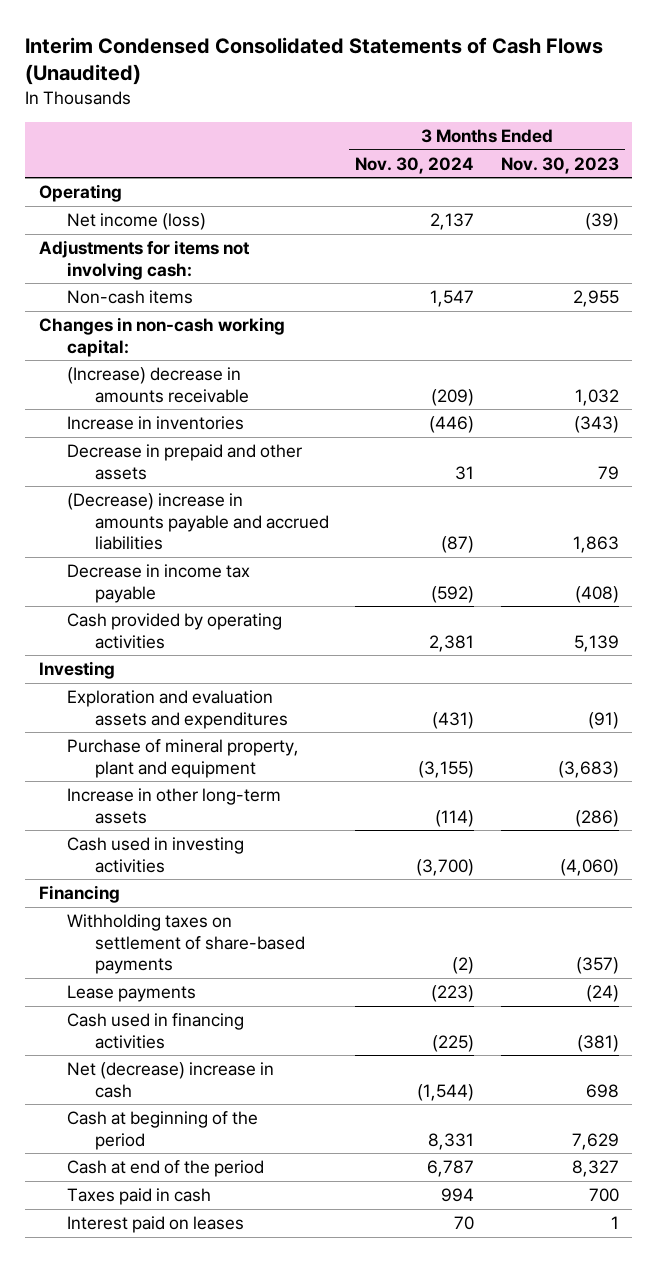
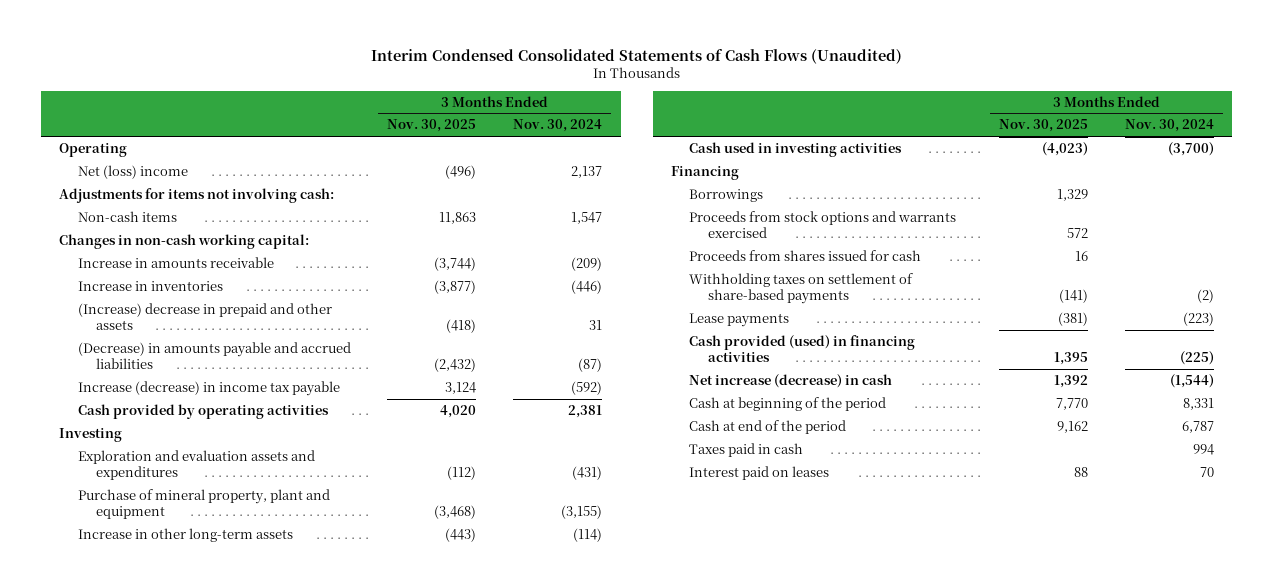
[500,156,619,174] Nov. 30, 2023 -> none
none -> [387,119,477,133] Nov. 30, 2025
[66,213,206,231] Net income (loss) -> [77,164,188,179] Net (loss) income
[66,367,249,403] (Increase) decrease in amounts receivable -> [77,256,274,268] Increase in amounts receivable
[66,444,302,480] Decrease in prepaid and other assets -> [77,302,332,331] (Increase) decrease in prepaid and other assets
[66,493,329,551] (Decrease) increase in amounts payable and accrued liabilities -> [77,341,351,370] (Decrease) in amounts payable and accrued liabilities
[66,564,250,603] Decrease in income tax payable -> [77,380,340,396] Increase (decrease) in income tax payable
none -> [689,188,764,202] Borrowings
none -> [689,210,957,239] Proceeds from stock options and warrants exercised
none -> [689,249,922,261] Proceeds from shares issued for cash
[66,1013,244,1049] Cash used in financing activities -> [689,334,916,363] Cash provided (used) in financing activities
[66,1062,274,1098] Net (decrease) increase in cash -> [689,373,893,388] Net increase (decrease) in cash

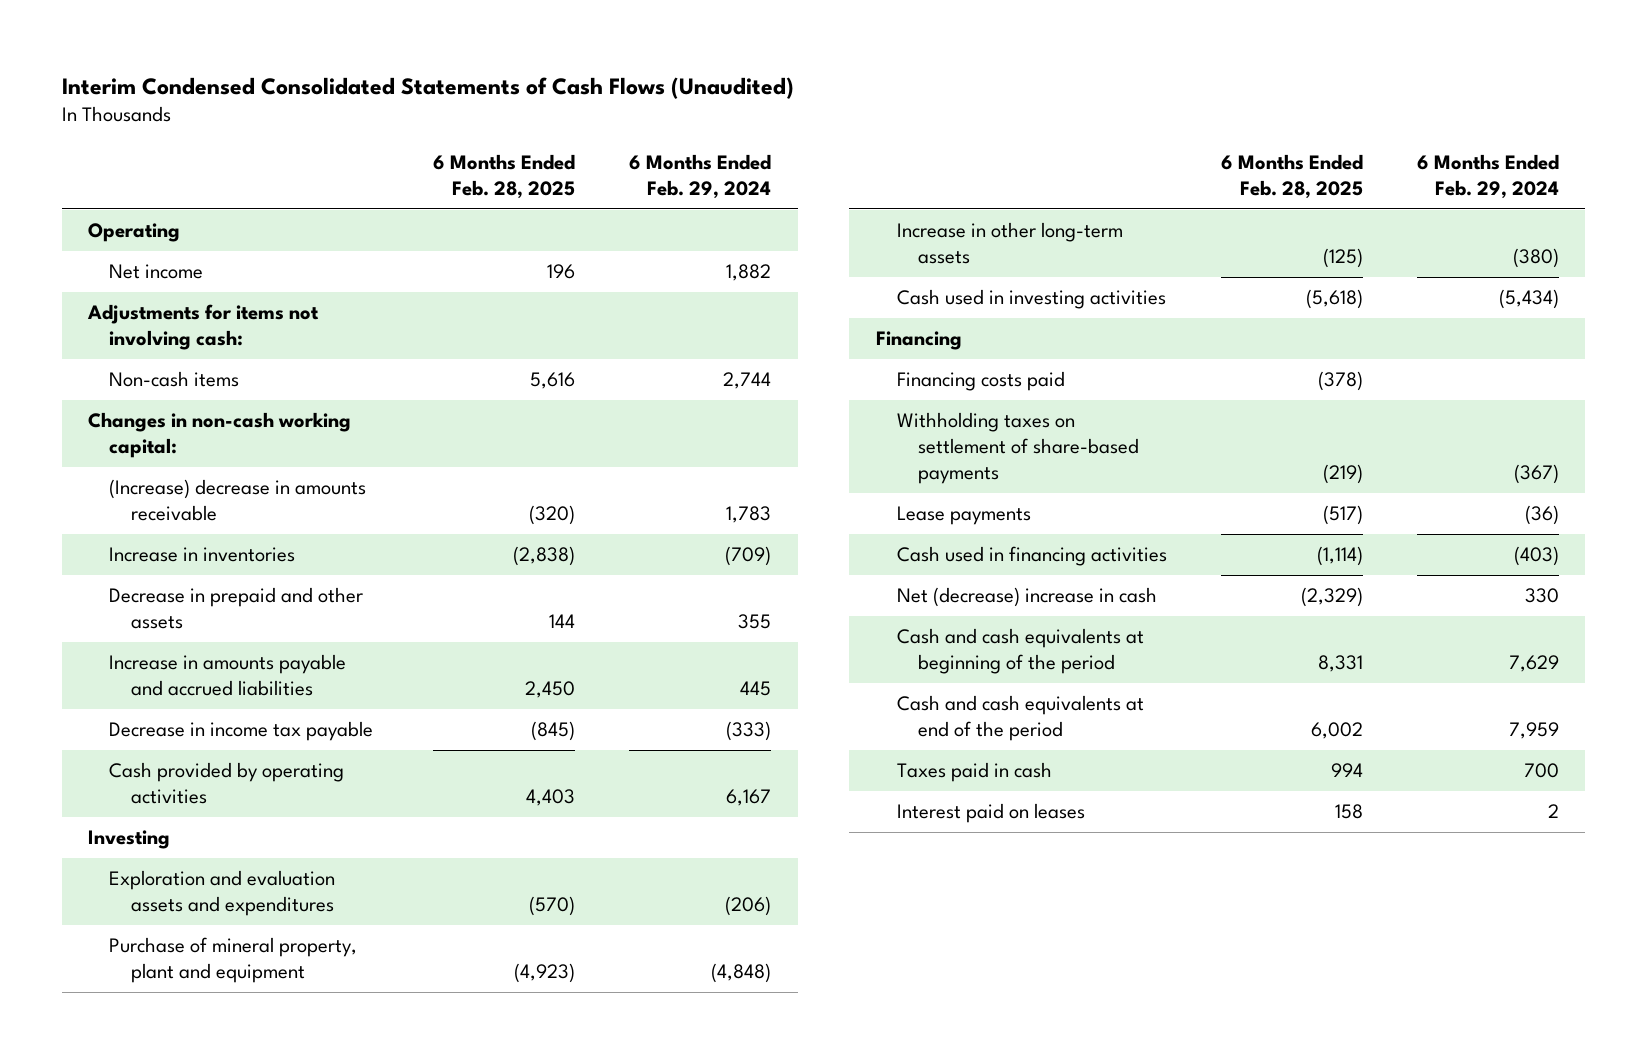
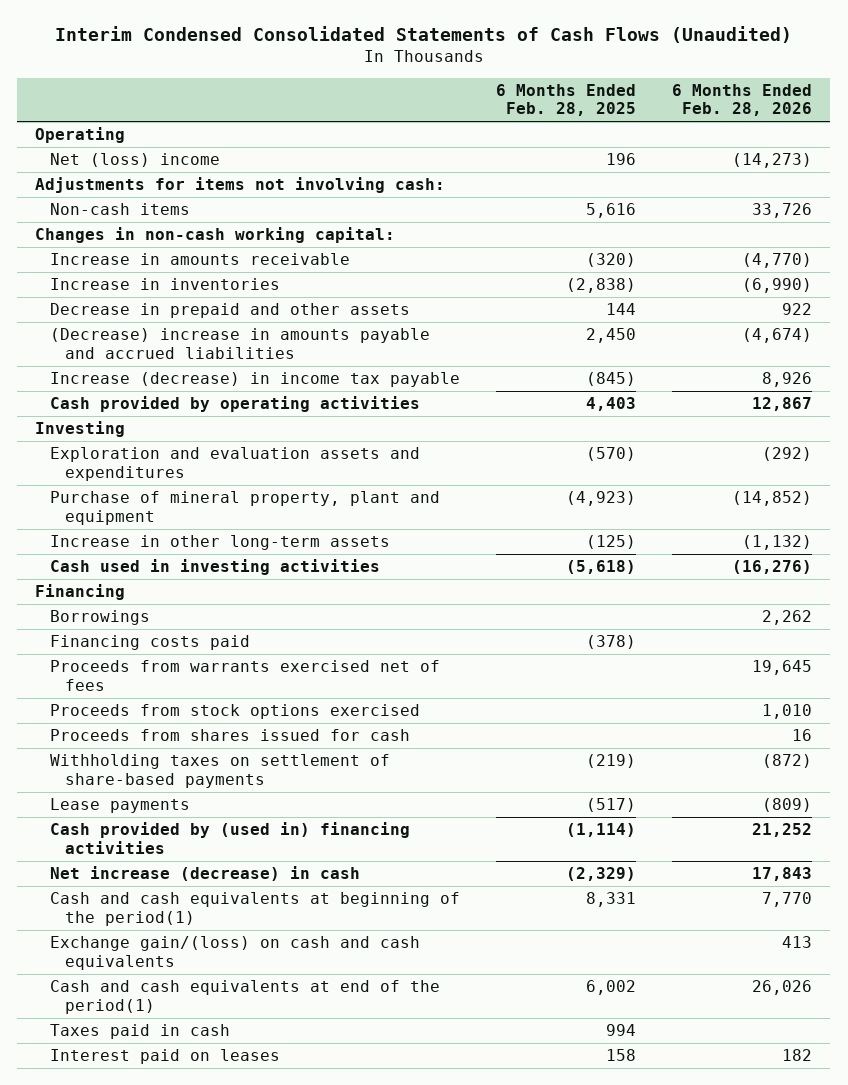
[628,154,771,200] 6 Months Ended Feb. 29, 2024 -> none
none -> [672,83,813,117] 6 Months Ended Feb. 28, 2026
[109,264,204,280] Net income -> [50,153,221,168] Net (loss) income
[109,479,367,522] (Increase) decrease in amounts receivable -> [50,253,351,266] Increase in amounts receivable
[109,654,347,697] Increase in amounts payable and accrued liabilities -> [50,328,431,359] (Decrease) increase in amounts payable and accrued liabilities
[109,721,374,742] Decrease in income tax payable -> [50,372,461,388] Increase (decrease) in income tax payable
none -> [50,610,151,626] Borrowings
none -> [50,660,441,691] Proceeds from warrants exercised net of fees
none -> [50,704,421,720] Proceeds from stock options exercised
none -> [50,729,411,742] Proceeds from shares issued for cash
[897,546,1168,567] Cash used in financing activities -> [50,822,411,854] Cash provided by (used in) financing activities
[897,587,1158,608] Net (decrease) increase in cash -> [50,866,361,882] Net increase (decrease) in cash
[897,628,1145,675] Cash and cash equivalents at beginning of the period -> [50,892,461,926] Cash and cash equivalents at beginning of the period(1)
none -> [50,936,421,970] Exchange gain/(loss) on cash and cash equivalents
[897,695,1145,742] Cash and cash equivalents at end of the period -> [50,980,441,1014] Cash and cash equivalents at end of the period(1)

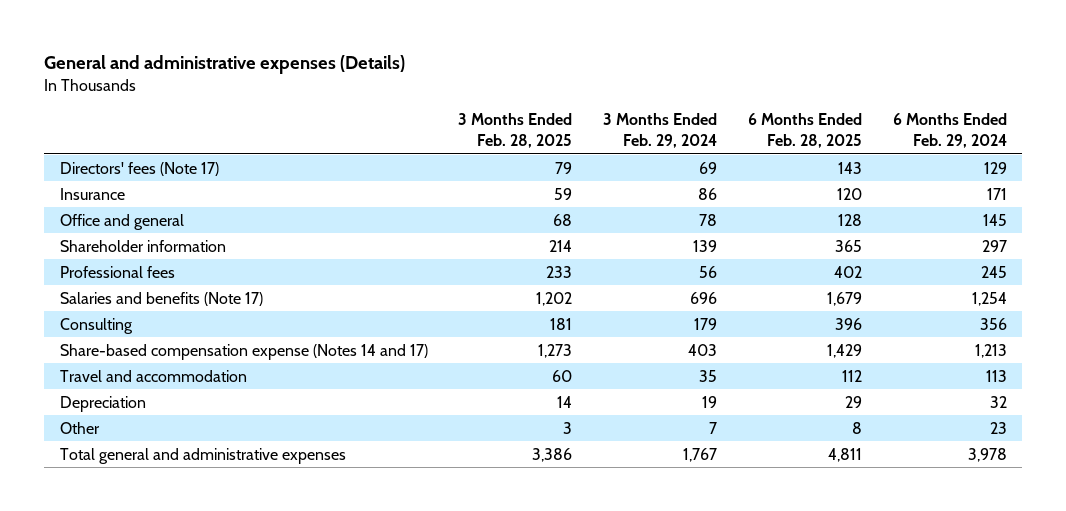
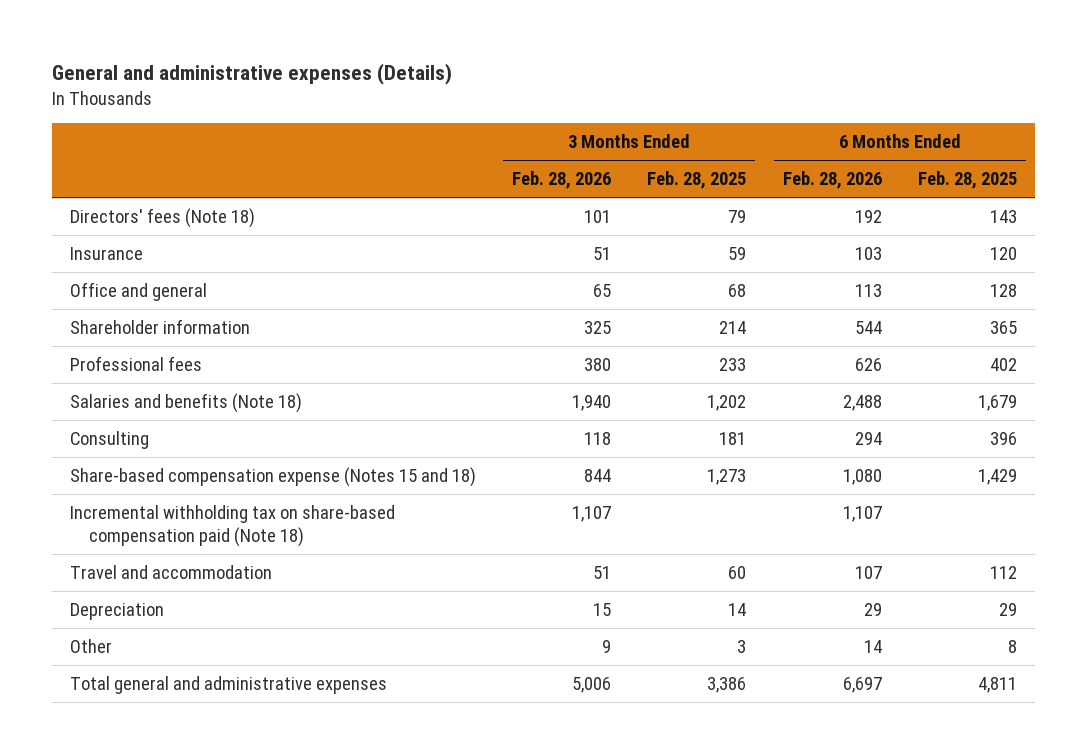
[603,113,718,149] 3 Months Ended Feb. 29, 2024 -> none
[892,113,1007,149] 6 Months Ended Feb. 29, 2024 -> none
none -> [512,171,612,190] Feb. 28, 2026
none -> [782,171,882,190] Feb. 28, 2026
[59,161,219,176] Directors' fees (Note 17) -> [69,207,255,228] Directors' fees (Note 18)
[59,291,263,306] Salaries and benefits (Note 17) -> [69,392,302,413] Salaries and benefits (Note 18)
[59,343,428,360] Share-based compensation expense (Notes 14 and 17) -> [69,466,476,487] Share-based compensation expense (Notes 15 and 18)
none -> [69,504,395,547] Incremental withholding tax on share-based compensation paid (Note 18)

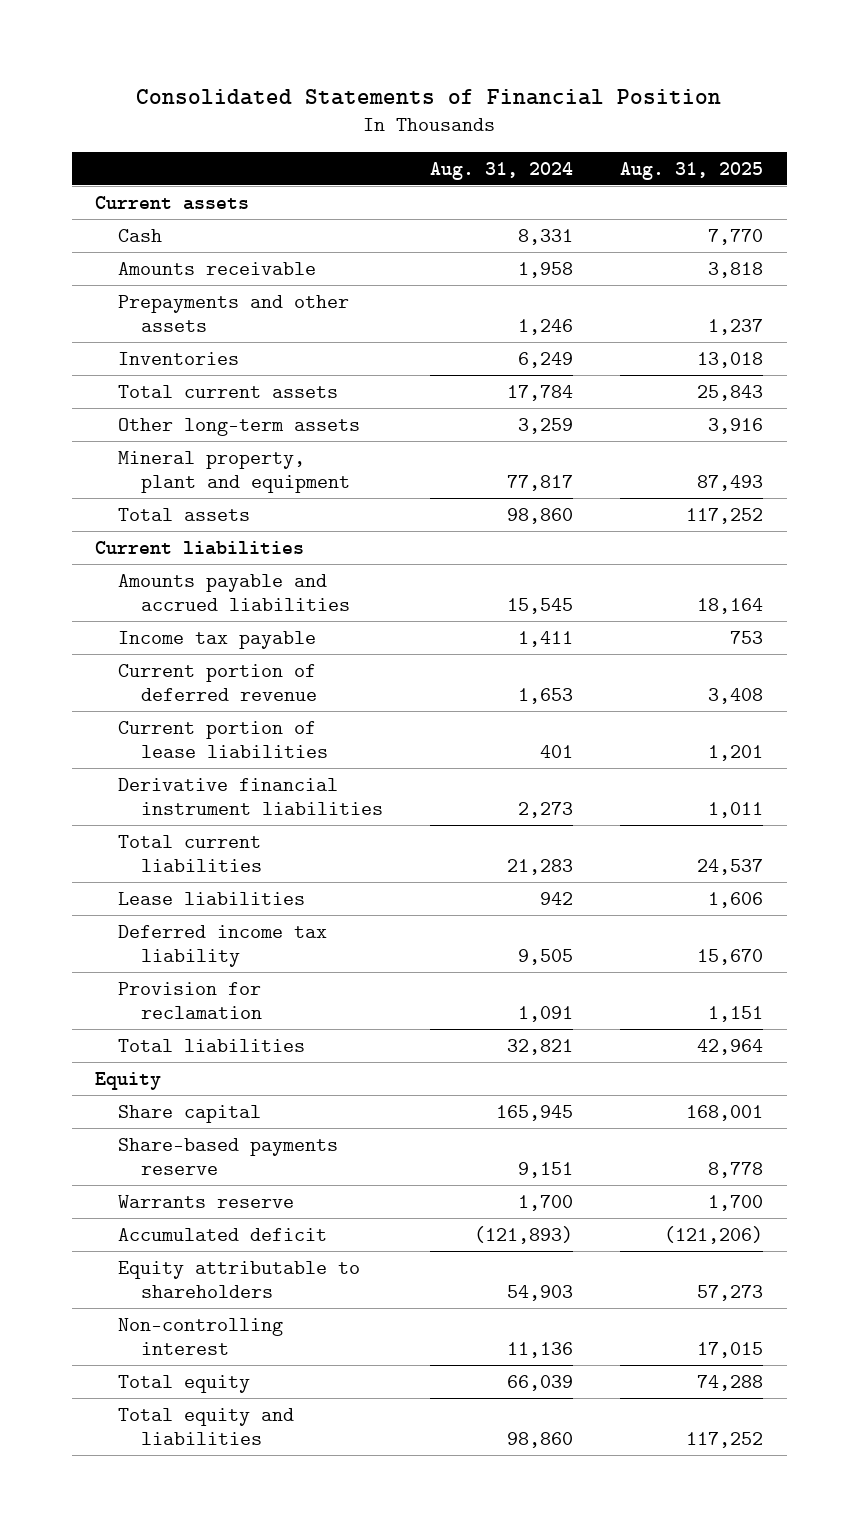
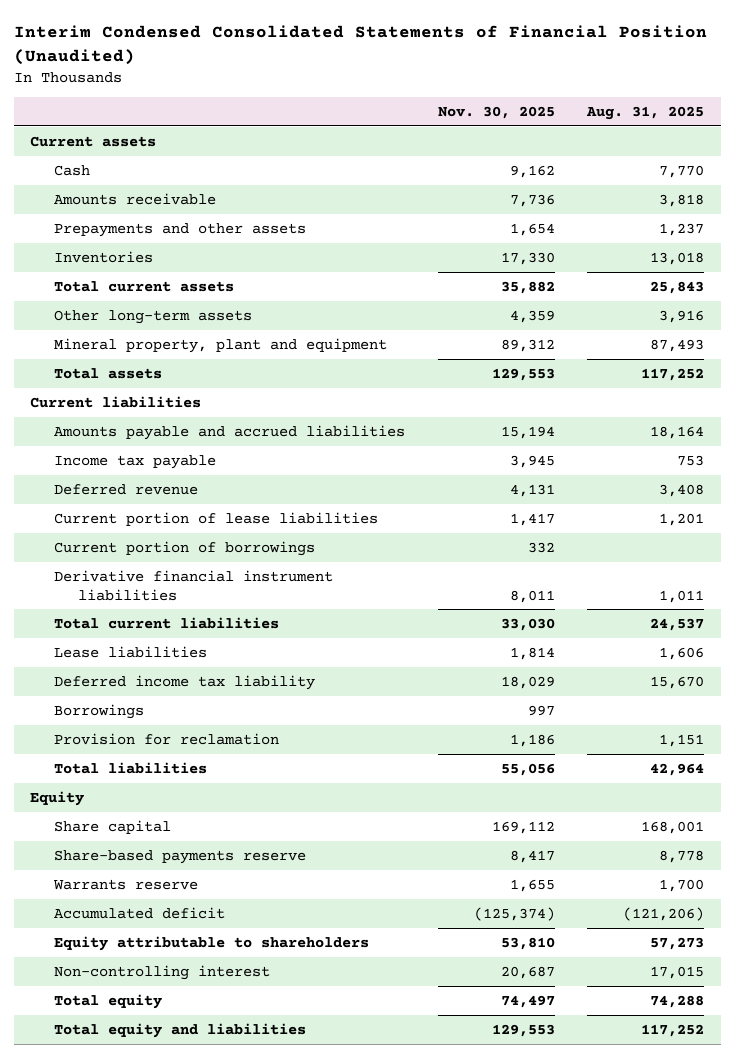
[136,88,722,105] Consolidated Statements of Financial Position -> [13,25,707,66] Interim Condensed Consolidated Statements of Financial Position (Unaudited)
[430,161,574,180] Aug. 31, 2024 -> none
none -> [437,105,555,119] Nov. 30, 2025
[118,663,318,701] Current portion of deferred revenue -> [53,483,198,495] Deferred revenue
none -> [53,540,315,556] Current portion of borrowings
none -> [53,703,144,719] Borrowings

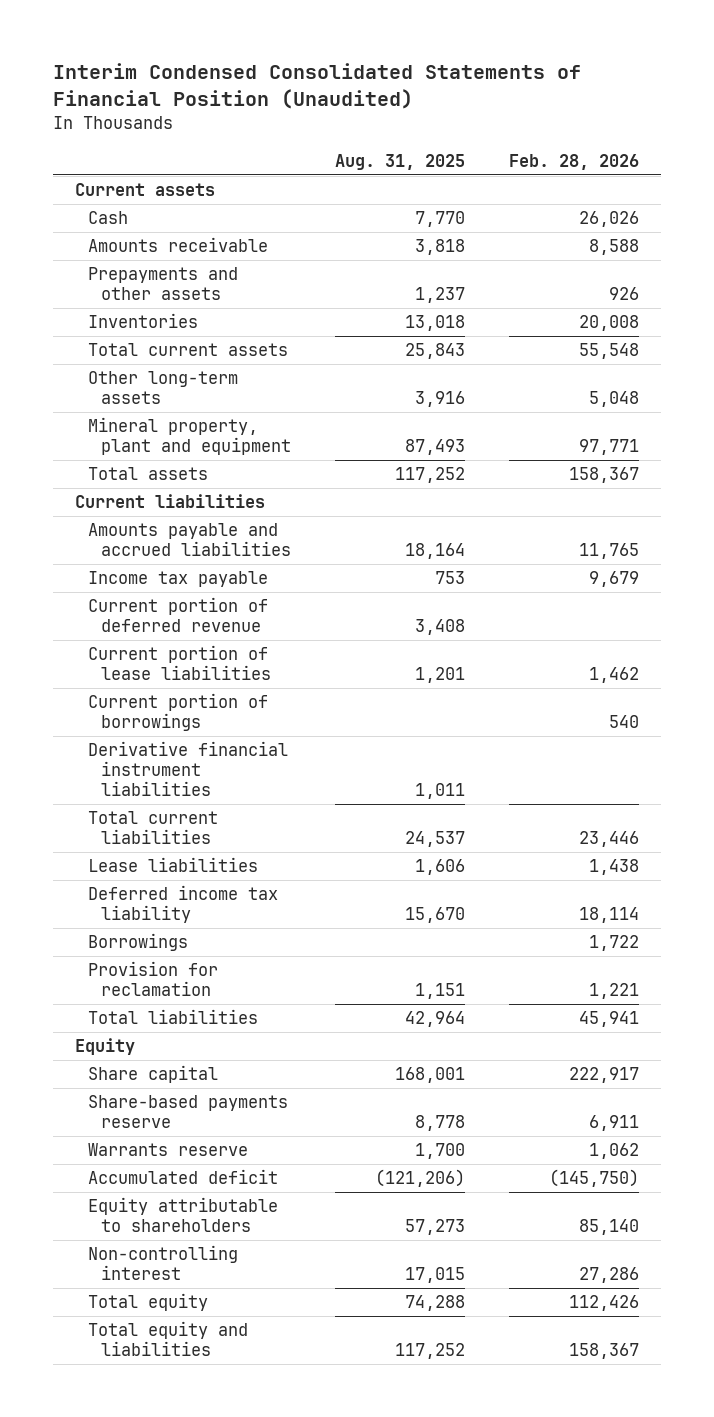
[437,105,555,119] Nov. 30, 2025 -> none
none -> [508,153,639,170] Feb. 28, 2026
[53,483,198,495] Deferred revenue -> [87,597,268,633] Current portion of deferred revenue

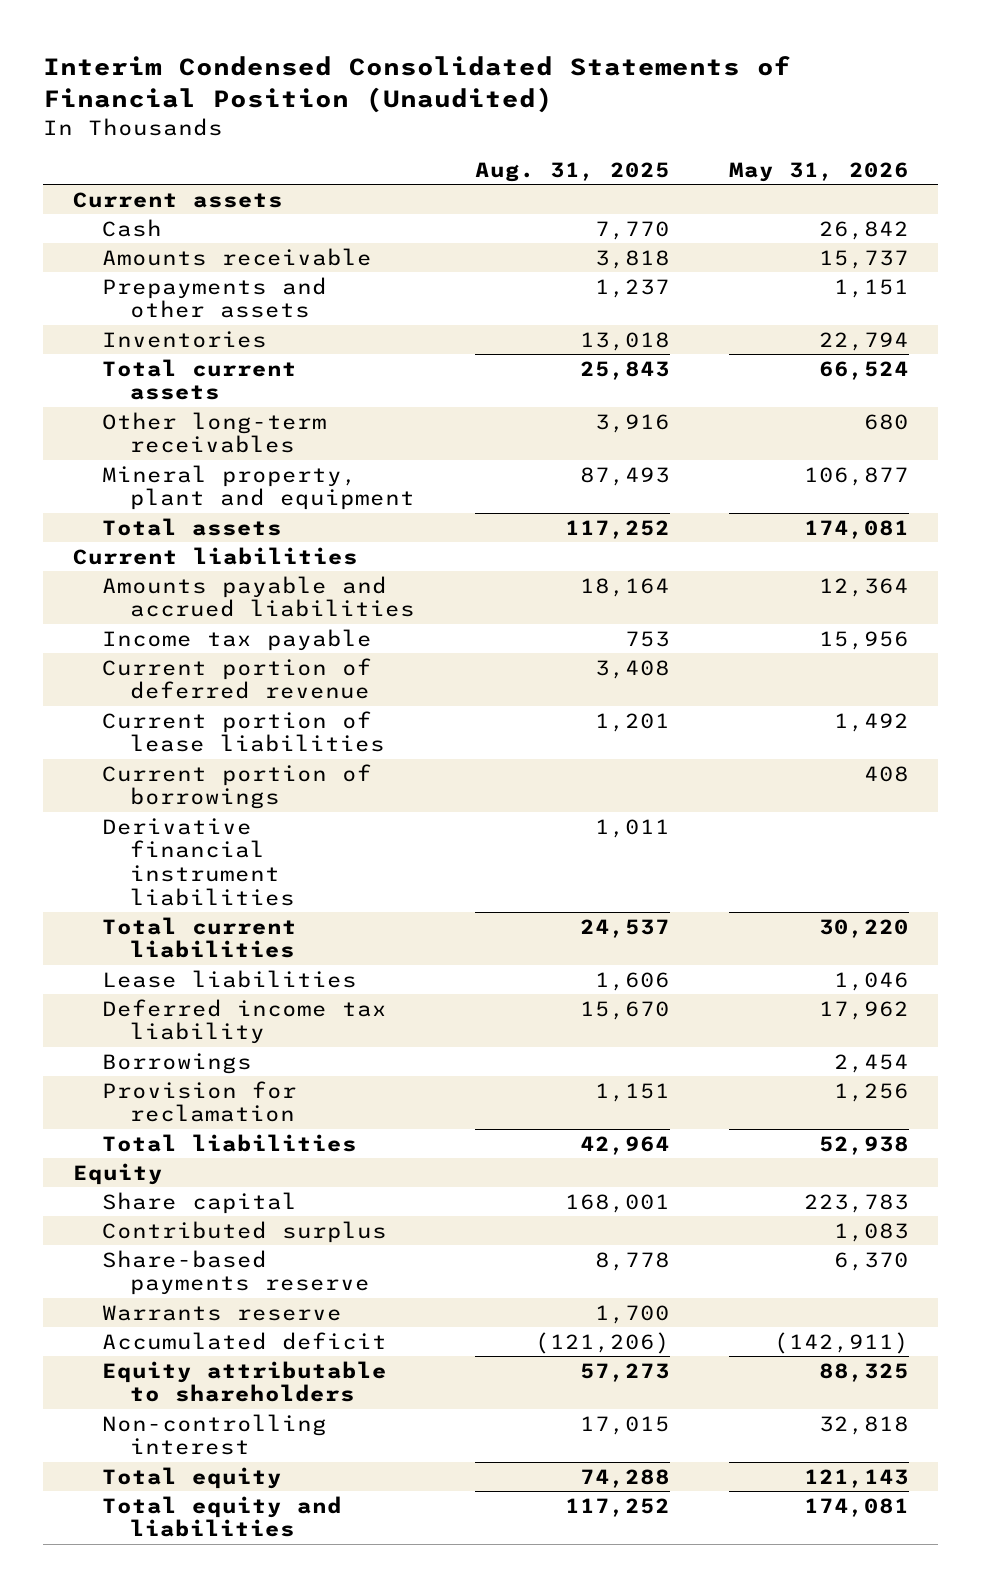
[508,153,639,170] Feb. 28, 2026 -> none
none -> [728,161,909,182] May 31, 2026
[87,371,238,405] Other long-term assets -> [101,411,327,454] Other long-term receivables
none -> [101,1220,387,1243] Contributed surplus

